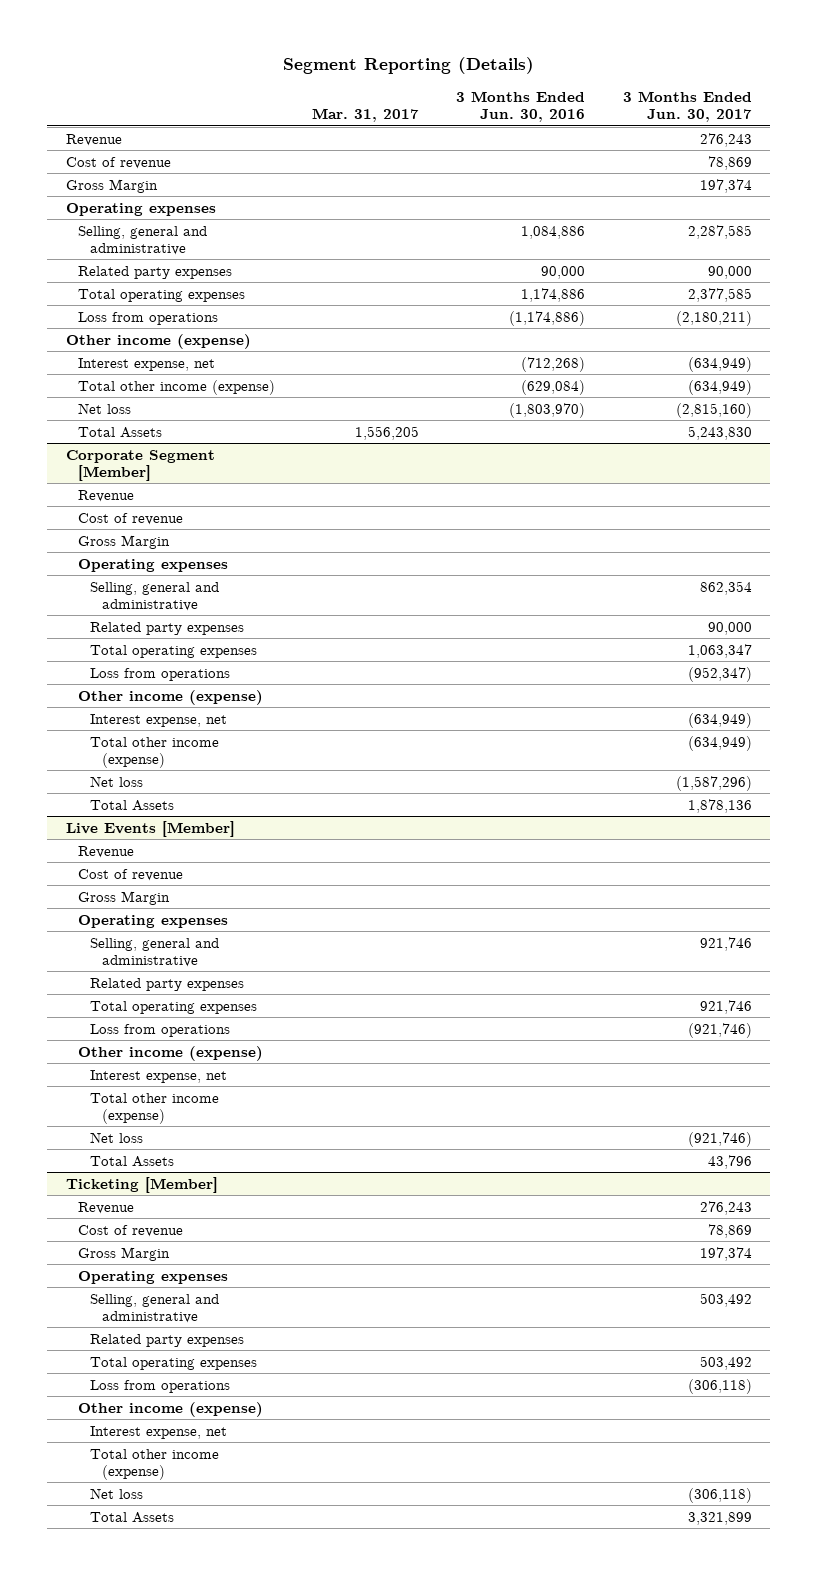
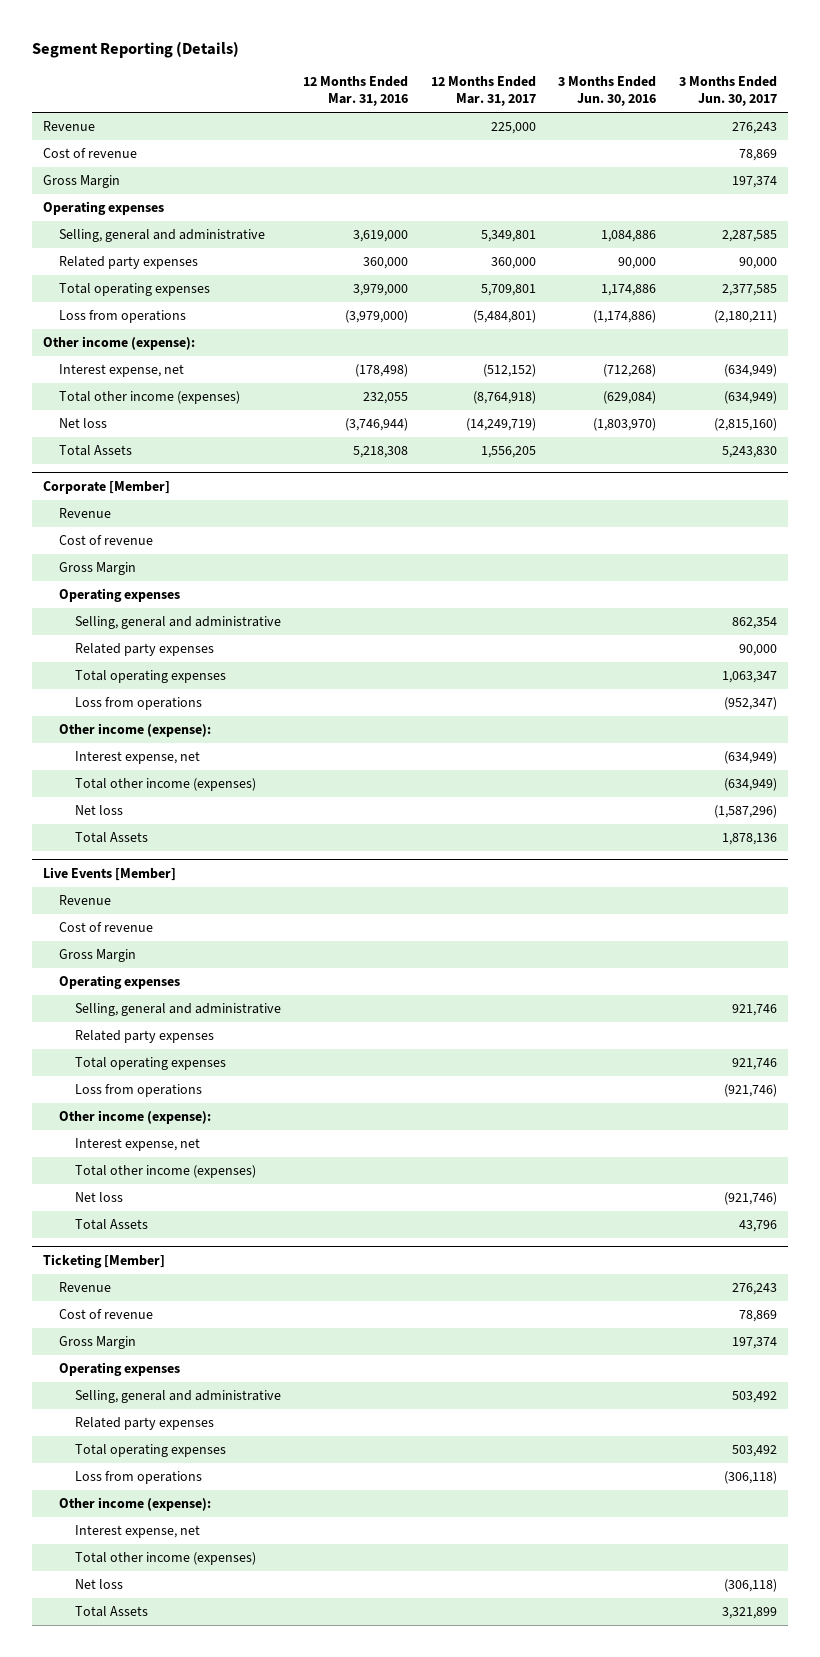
[312,108,420,123] Mar. 31, 2017 -> none
none -> [303,76,409,107] 12 Months Ended Mar. 31, 2016
none -> [430,76,536,107] 12 Months Ended Mar. 31, 2017
[65,333,251,349] Other income (expense) -> [43,336,196,351] Other income (expense):
[78,379,276,395] Total other income (expense) -> [58,391,240,405] Total other income (expenses)
[65,449,215,482] Corporate Segment [Member] -> [43,480,171,494] Corporate [Member]
[78,689,264,705] Other income (expense) -> [58,723,211,738] Other income (expense):
[90,736,220,769] Total other income (expense) -> [74,778,256,792] Total other income (expenses)
[78,1045,264,1061] Other income (expense) -> [58,1110,211,1125] Other income (expense):
[90,1092,220,1125] Total other income (expense) -> [74,1165,256,1179] Total other income (expenses)
[78,1401,264,1417] Other income (expense) -> [58,1497,211,1512] Other income (expense):
[90,1448,220,1481] Total other income (expense) -> [74,1552,256,1566] Total other income (expenses)

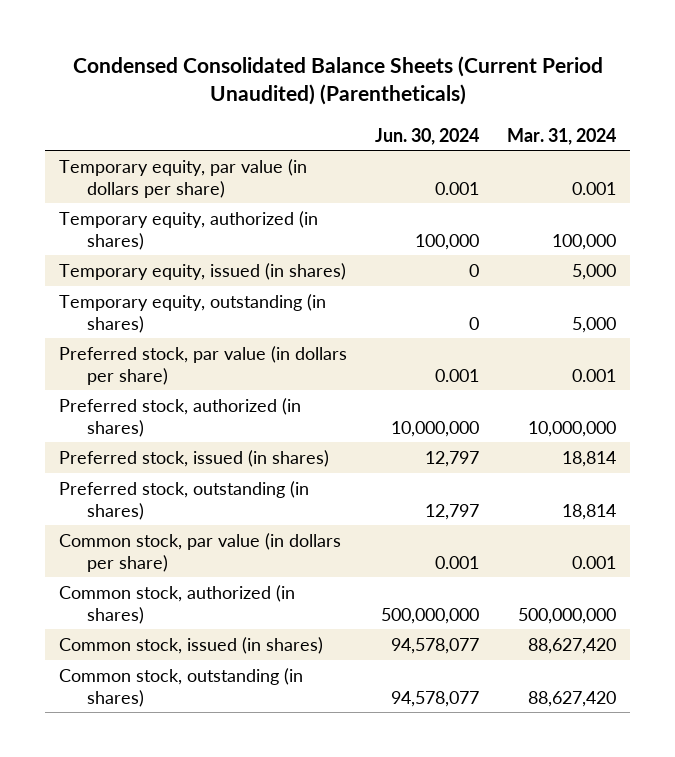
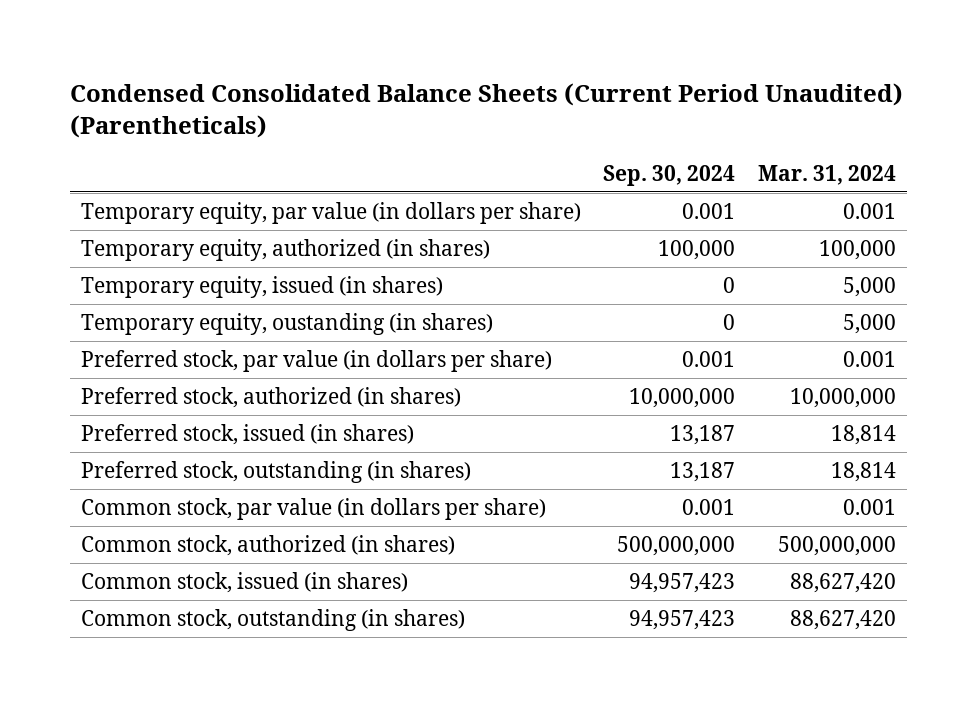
[375,127,480,145] Jun. 30, 2024 -> none
none -> [603,165,736,187] Sep. 30, 2024
[59,294,327,333] Temporary equity, outstanding (in shares) -> [81,312,494,335] Temporary equity, oustanding (in shares)

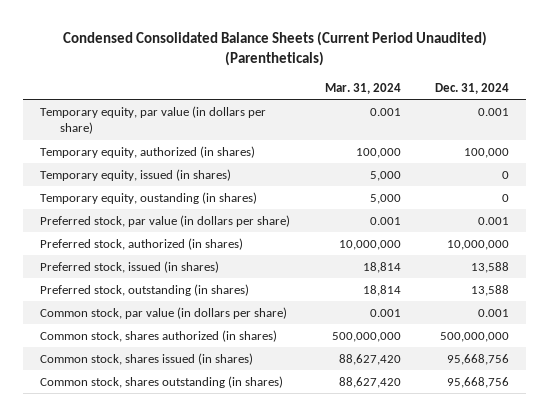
[603,165,736,187] Sep. 30, 2024 -> none
none -> [435,82,510,94] Dec. 31, 2024
[81,534,456,556] Common stock, authorized (in shares) -> [40,329,278,342] Common stock, shares authorized (in shares)
[81,571,409,593] Common stock, issued (in shares) -> [40,352,254,365] Common stock, shares issued (in shares)
[81,608,466,631] Common stock, outstanding (in shares) -> [40,375,284,388] Common stock, shares outstanding (in shares)

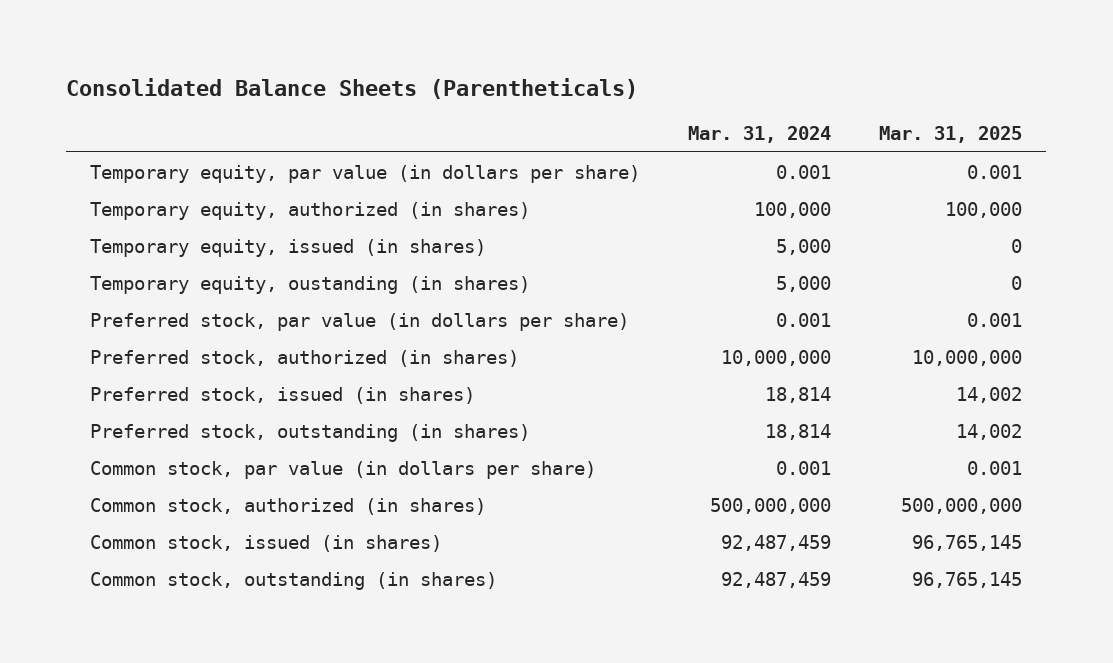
[62,31,487,67] Condensed Consolidated Balance Sheets (Current Period Unaudited) (Parentheticals) -> [66,77,639,99] Consolidated Balance Sheets (Parentheticals)
[435,82,510,94] Dec. 31, 2024 -> none
none -> [879,126,1023,144] Mar. 31, 2025
[40,329,278,342] Common stock, shares authorized (in shares) -> [90,497,487,515] Common stock, authorized (in shares)
[40,352,254,365] Common stock, shares issued (in shares) -> [90,534,443,552] Common stock, issued (in shares)
[338,353,401,365] 88,627,420 -> [721,534,832,551] 92,487,459
[40,375,284,388] Common stock, shares outstanding (in shares) -> [90,571,498,590] Common stock, outstanding (in shares)
[338,376,401,388] 88,627,420 -> [721,571,832,588] 92,487,459

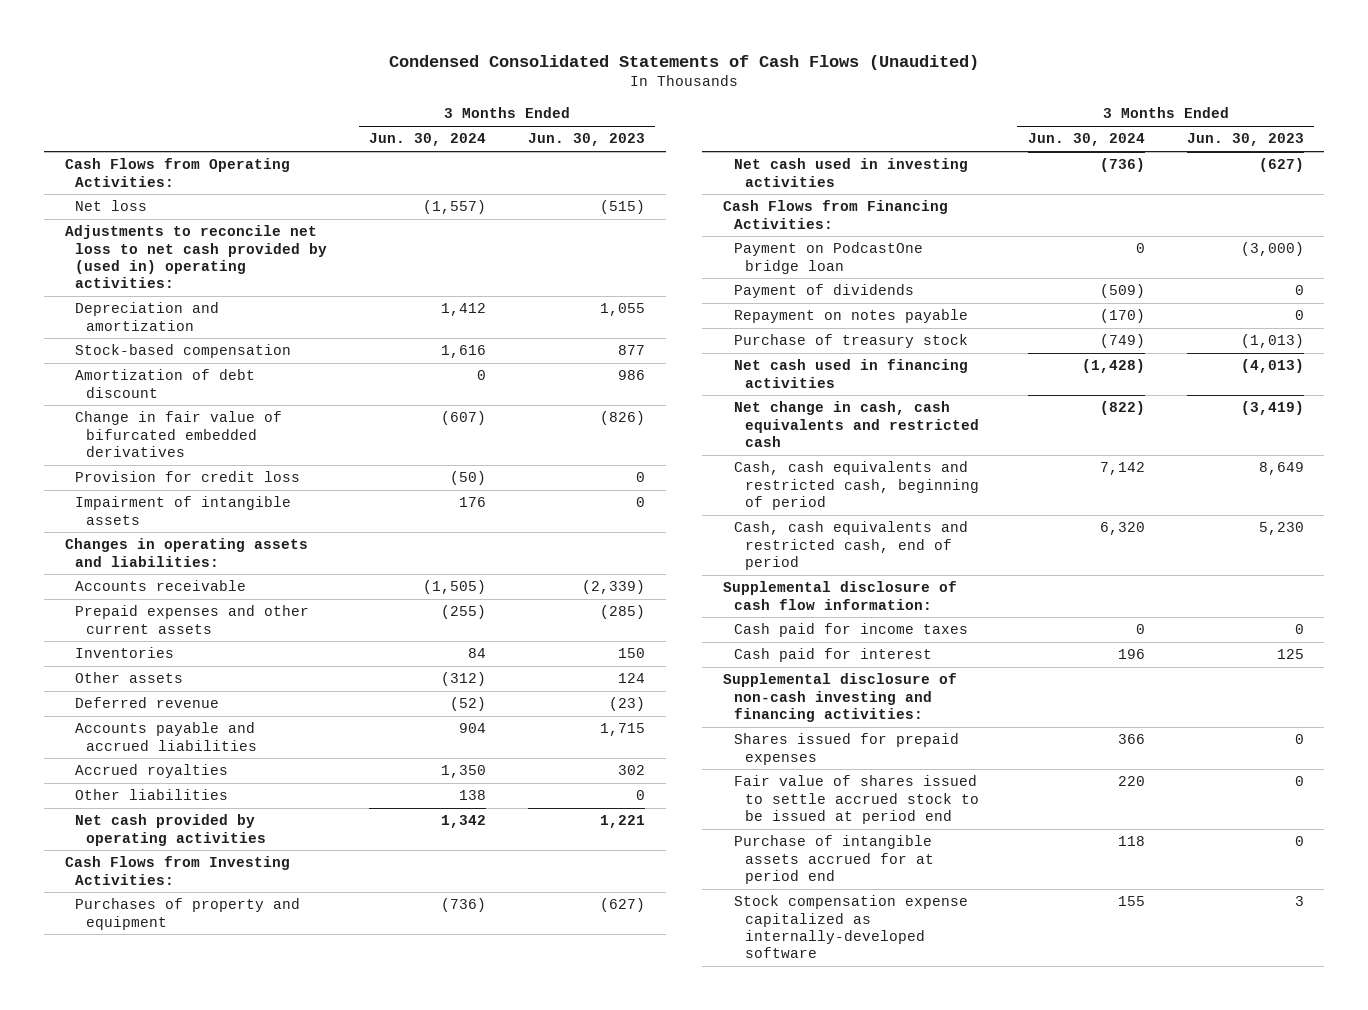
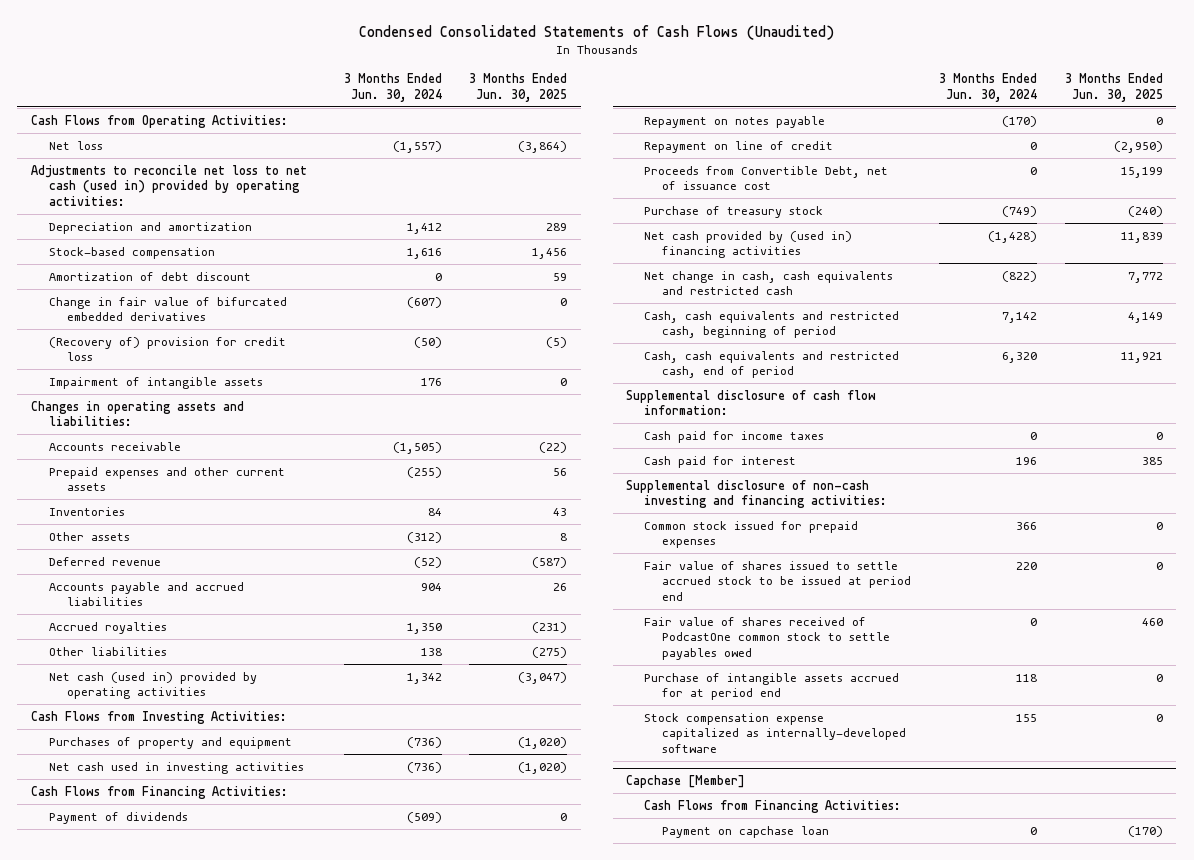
[527,133,645,147] Jun. 30, 2023 -> none
none -> [469,73,568,102] 3 Months Ended Jun. 30, 2025
[64,225,328,289] Adjustments to reconcile net loss to net cash provided by (used in) operating activities: -> [31,164,308,206] Adjustments to reconcile net loss to net cash (used in) provided by operating activities:
[75,471,301,483] Provision for credit loss -> [49,336,287,362] (Recovery of) provision for credit loss
[75,814,267,846] Net cash provided by operating activities -> [49,671,258,700] Net cash (used in) provided by operating activities
[734,242,924,274] Payment on PodcastOne bridge loan -> none
none -> [644,140,834,153] Repayment on line of credit
none -> [644,165,889,191] Proceeds from Convertible Debt, net of issuance cost
[734,359,969,388] Net cash used in financing activities -> [644,230,853,259] Net cash provided by (used in) financing activities
[734,733,960,765] Shares issued for prepaid expenses -> [644,520,859,549] Common stock issued for prepaid expenses
none -> [644,616,891,660] Fair value of shares received of PodcastOne common stock to settle payables owed
none -> [626,775,746,789] Capchase [Member]
none -> [644,799,902,813] Cash Flows from Financing Activities:
none -> [662,825,830,838] Payment on capchase loan

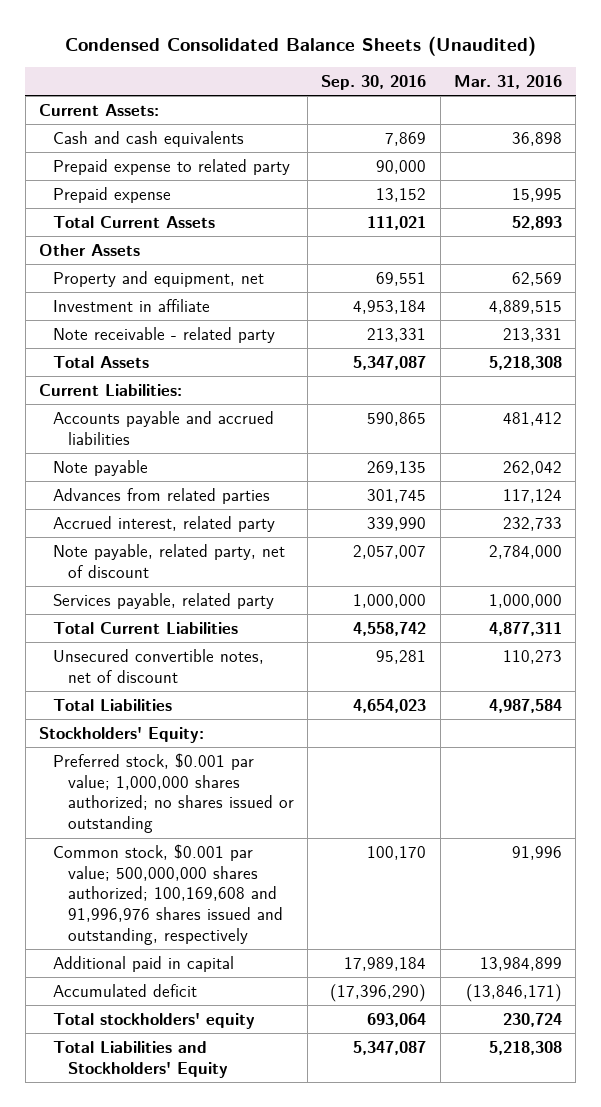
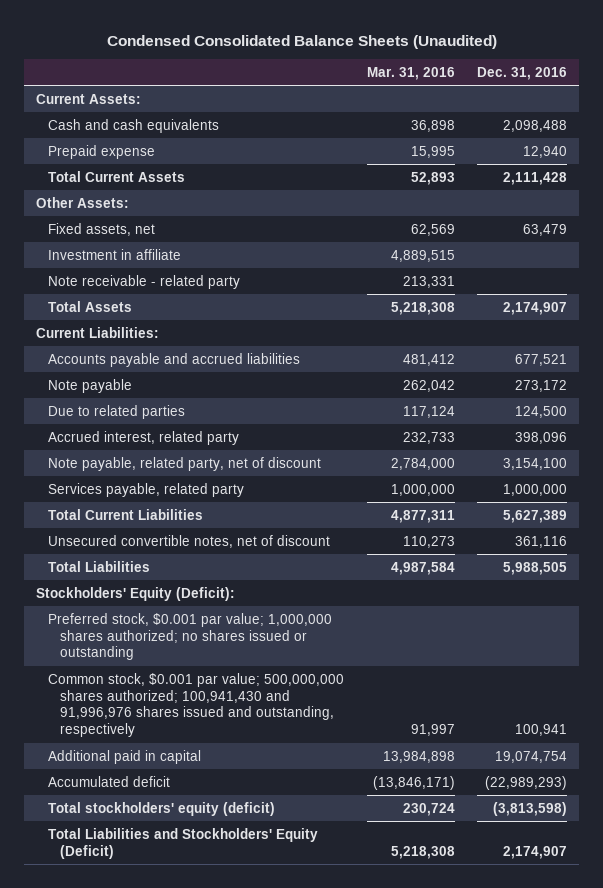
[321,75,427,91] Sep. 30, 2016 -> none
none -> [477,66,568,80] Dec. 31, 2016
[53,158,291,175] Prepaid expense to related party -> none
[39,243,141,256] Other Assets -> [35,196,129,208] Other Assets:
[53,270,265,287] Property and equipment, net -> [47,222,155,236] Fixed assets, net
[53,487,271,504] Advances from related parties -> [47,404,185,419] Due to related parties
[39,726,205,743] Stockholders' Equity: -> [35,586,235,601] Stockholders' Equity (Deficit):
[53,843,283,946] Common stock, $0.001 par value; 500,000,000 shares authorized; 100,169,608 and 91,996,976 shares issued and outstanding, respectively -> [47,672,344,738] Common stock, $0.001 par value; 500,000,000 shares authorized; 100,941,430 and 91,996,976 shares issued and outstanding, respectively
[512,845,563,860] 91,996 -> [410,724,455,737] 91,997
[480,956,563,971] 13,984,899 -> [382,750,455,763] 13,984,898
[53,1012,256,1029] Total stockholders' equity -> [47,801,275,816] Total stockholders' equity (deficit)
[53,1040,228,1078] Total Liabilities and Stockholders' Equity -> [47,827,318,859] Total Liabilities and Stockholders' Equity (Deficit)

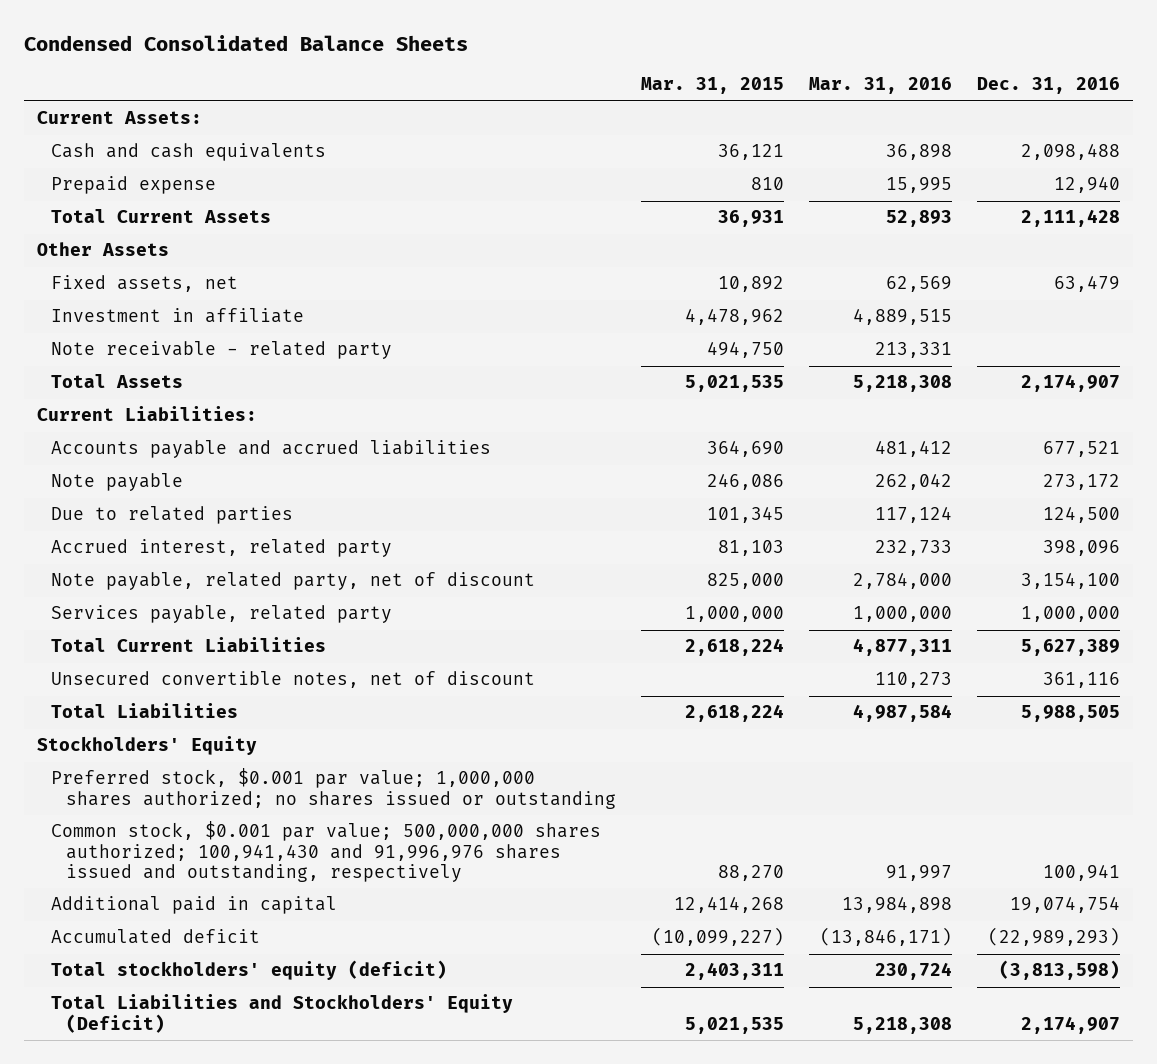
[106,34,497,49] Condensed Consolidated Balance Sheets (Unaudited) -> [23,34,468,51] Condensed Consolidated Balance Sheets
none -> [640,77,784,95] Mar. 31, 2015
[35,196,129,208] Other Assets: -> [36,242,169,257] Other Assets
[35,586,235,601] Stockholders' Equity (Deficit): -> [36,736,257,756] Stockholders' Equity

